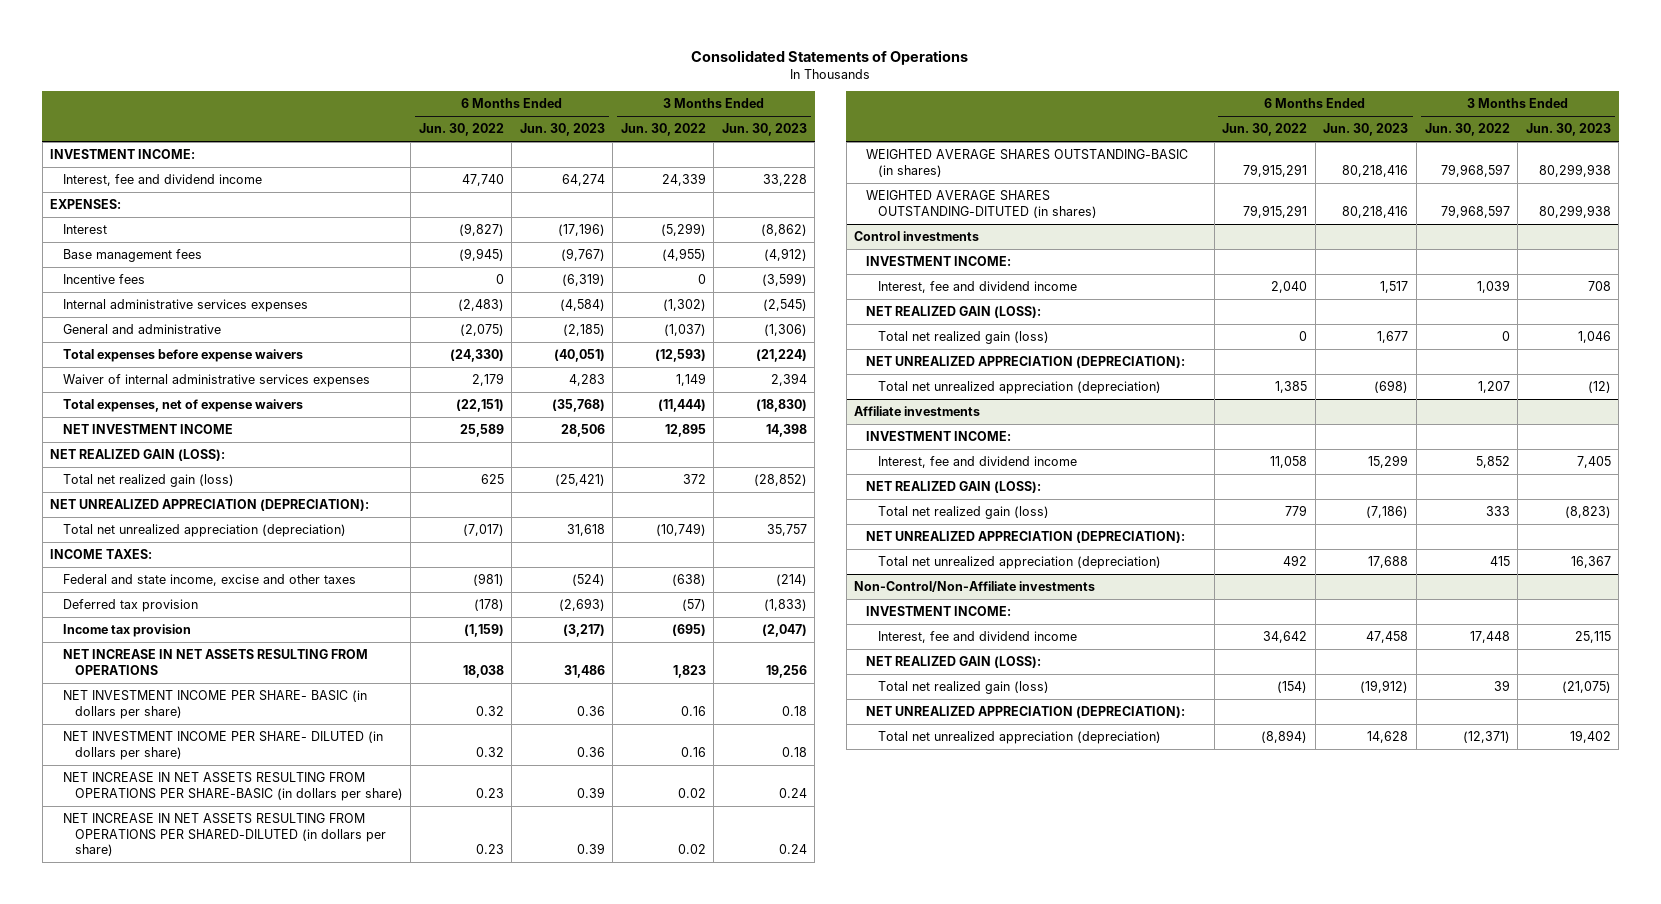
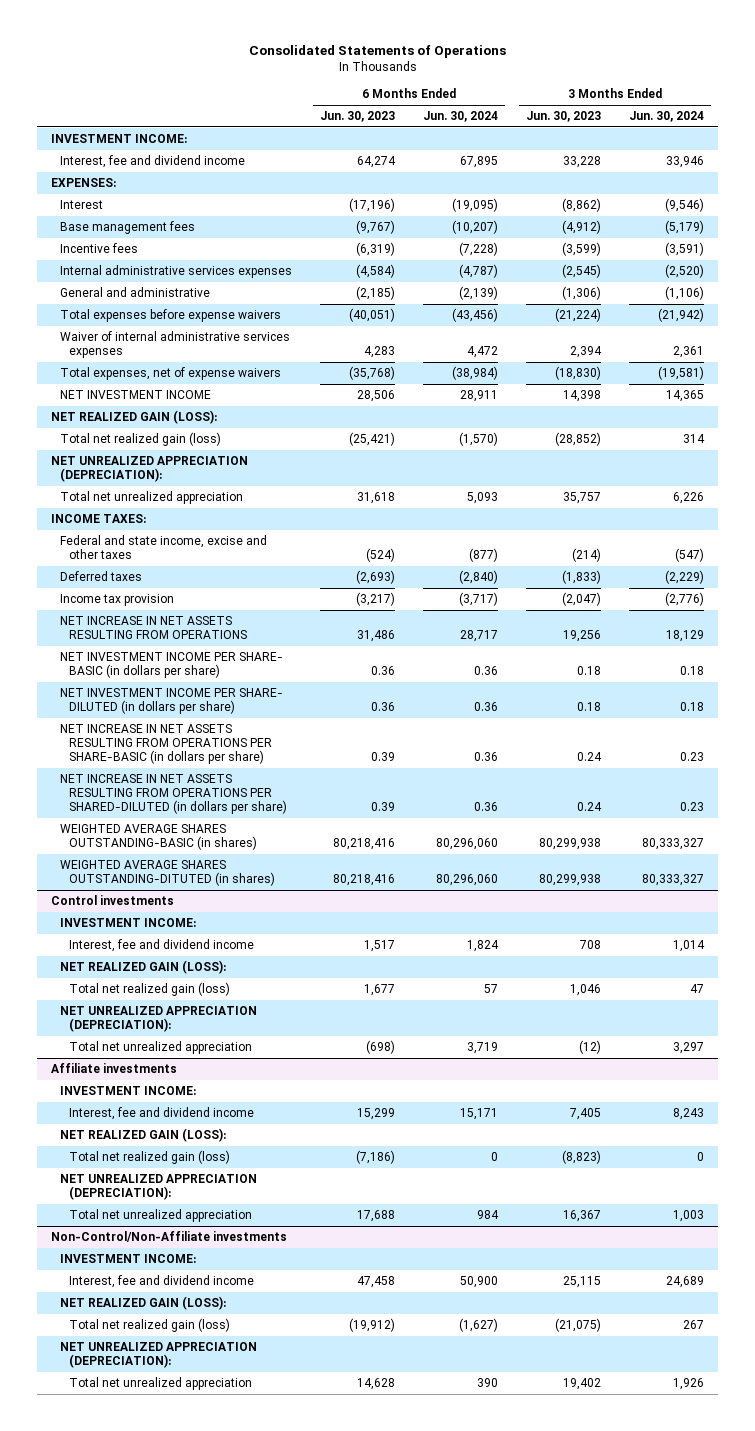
[418,123,504,137] Jun. 30, 2022 -> none
[620,123,706,137] Jun. 30, 2022 -> none
none -> [423,111,499,123] Jun. 30, 2024
none -> [629,111,705,123] Jun. 30, 2024
[62,524,346,538] Total net unrealized appreciation (depreciation) -> [59,491,243,505] Total net unrealized appreciation
[62,599,198,613] Deferred tax provision -> [59,571,142,582] Deferred taxes
[878,381,1162,395] Total net unrealized appreciation (depreciation) -> [68,1041,252,1055] Total net unrealized appreciation
[878,556,1162,570] Total net unrealized appreciation (depreciation) -> [68,1209,252,1223] Total net unrealized appreciation
[878,731,1162,745] Total net unrealized appreciation (depreciation) -> [68,1377,252,1391] Total net unrealized appreciation

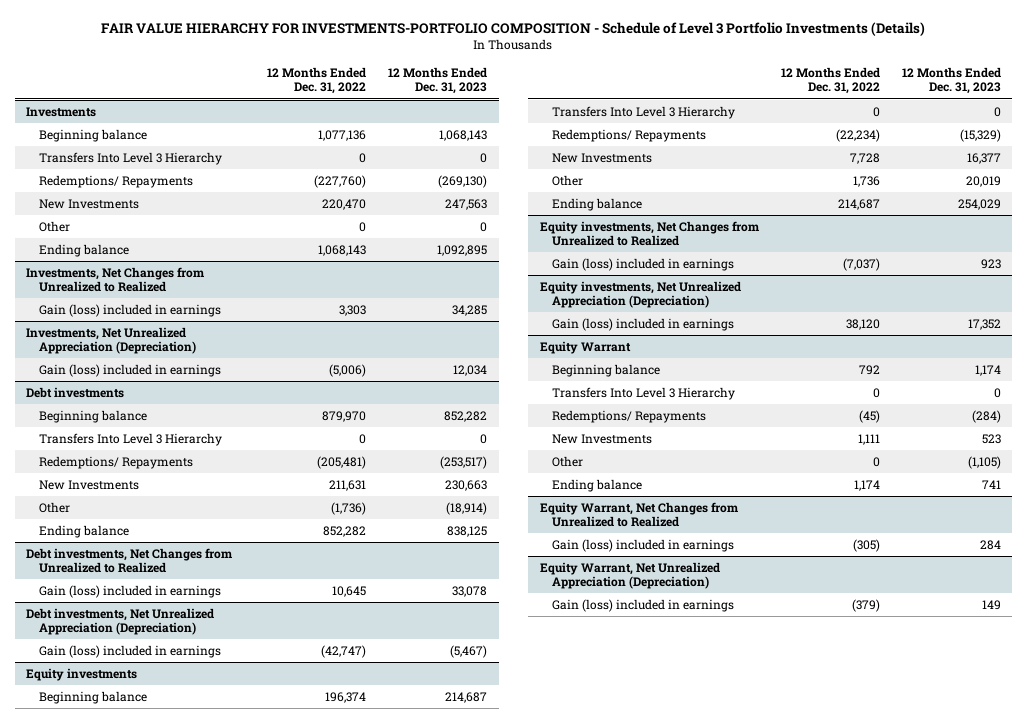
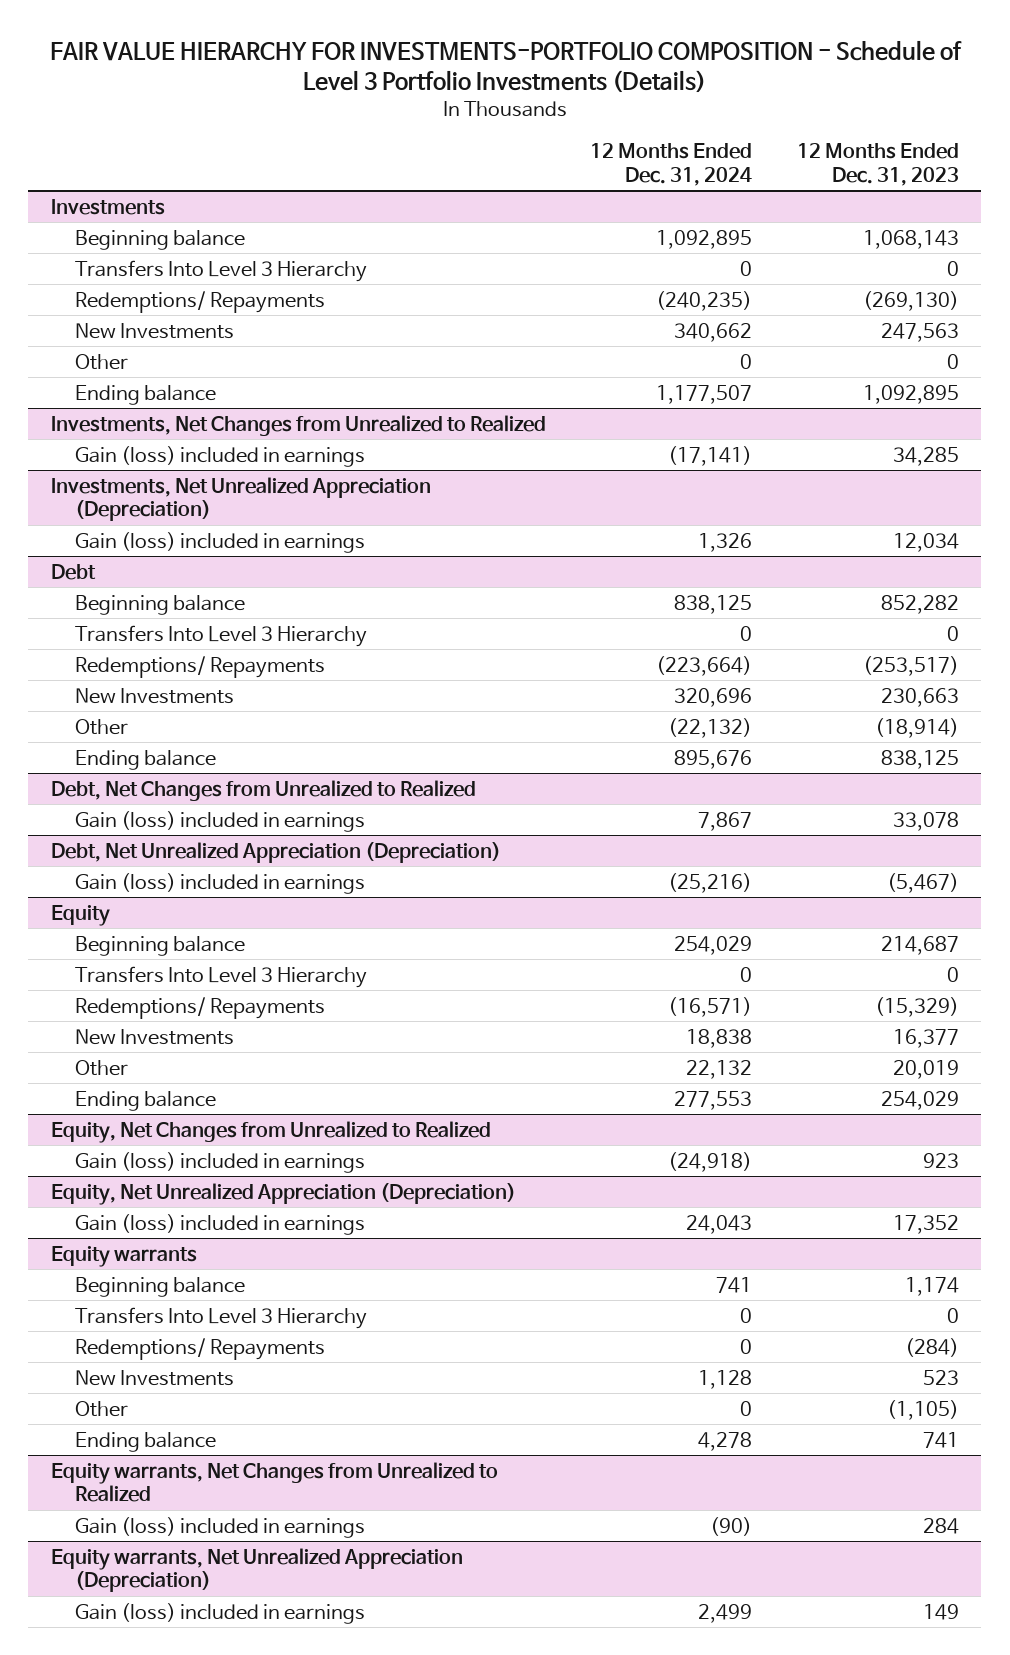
[267,67,367,95] 12 Months Ended Dec. 31, 2022 -> none
none -> [590,143,753,187] 12 Months Ended Dec. 31, 2024
[25,386,124,398] Debt investments -> [50,563,96,580] Debt
[25,547,232,573] Debt investments, Net Changes from Unrealized to Realized -> [50,779,476,801] Debt, Net Changes from Unrealized to Realized
[25,607,214,635] Debt investments, Net Unrealized Appreciation (Depreciation) -> [50,841,501,863] Debt, Net Unrealized Appreciation (Depreciation)
[25,667,137,681] Equity investments -> [50,904,110,926] Equity
[539,220,759,246] Equity investments, Net Changes from Unrealized to Realized -> [50,1120,491,1143] Equity, Net Changes from Unrealized to Realized
[539,280,741,308] Equity investments, Net Unrealized Appreciation (Depreciation) -> [50,1182,516,1205] Equity, Net Unrealized Appreciation (Depreciation)
[539,340,631,354] Equity Warrant -> [50,1245,197,1267] Equity warrants
[539,501,738,527] Equity Warrant, Net Changes from Unrealized to Realized -> [50,1461,498,1503] Equity warrants, Net Changes from Unrealized to Realized
[539,561,720,589] Equity Warrant, Net Unrealized Appreciation (Depreciation) -> [50,1547,463,1593] Equity warrants, Net Unrealized Appreciation (Depreciation)

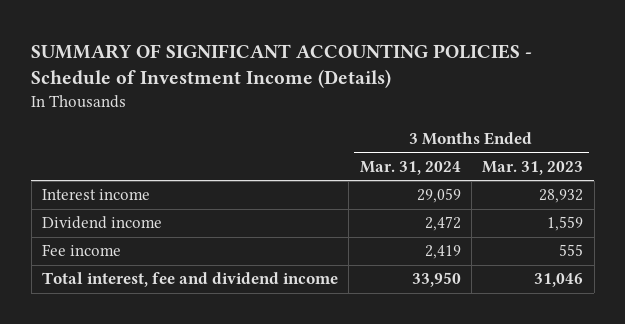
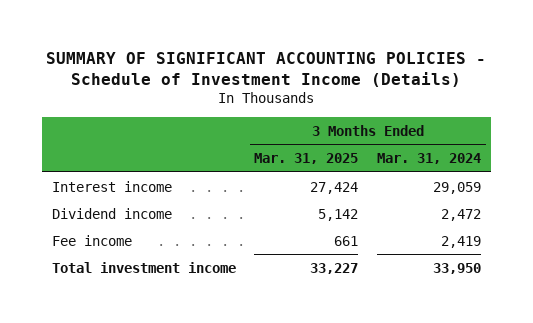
[482,160,584,175] Mar. 31, 2023 -> none
none -> [254,153,359,165] Mar. 31, 2025
[41,272,338,288] Total interest, fee and dividend income -> [51,261,236,273] Total investment income

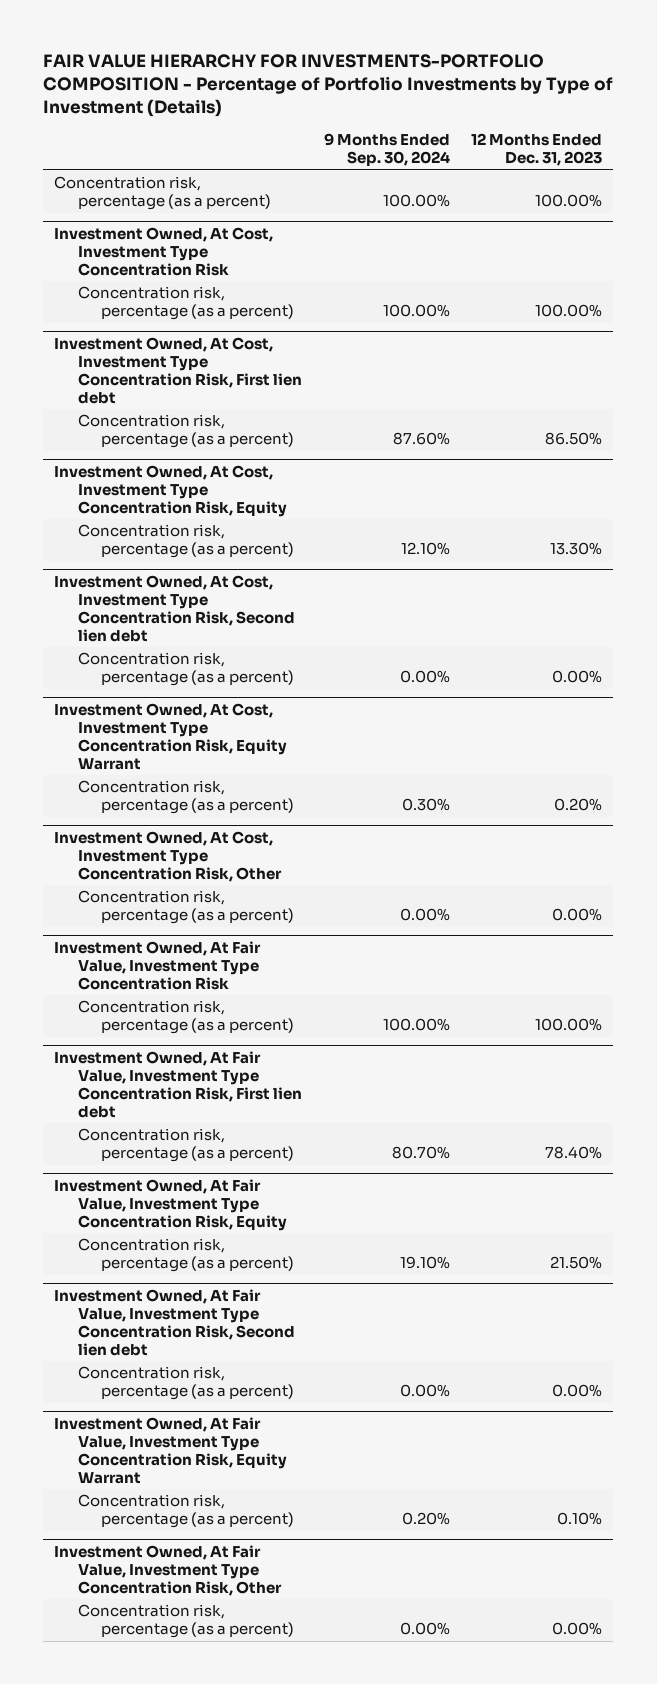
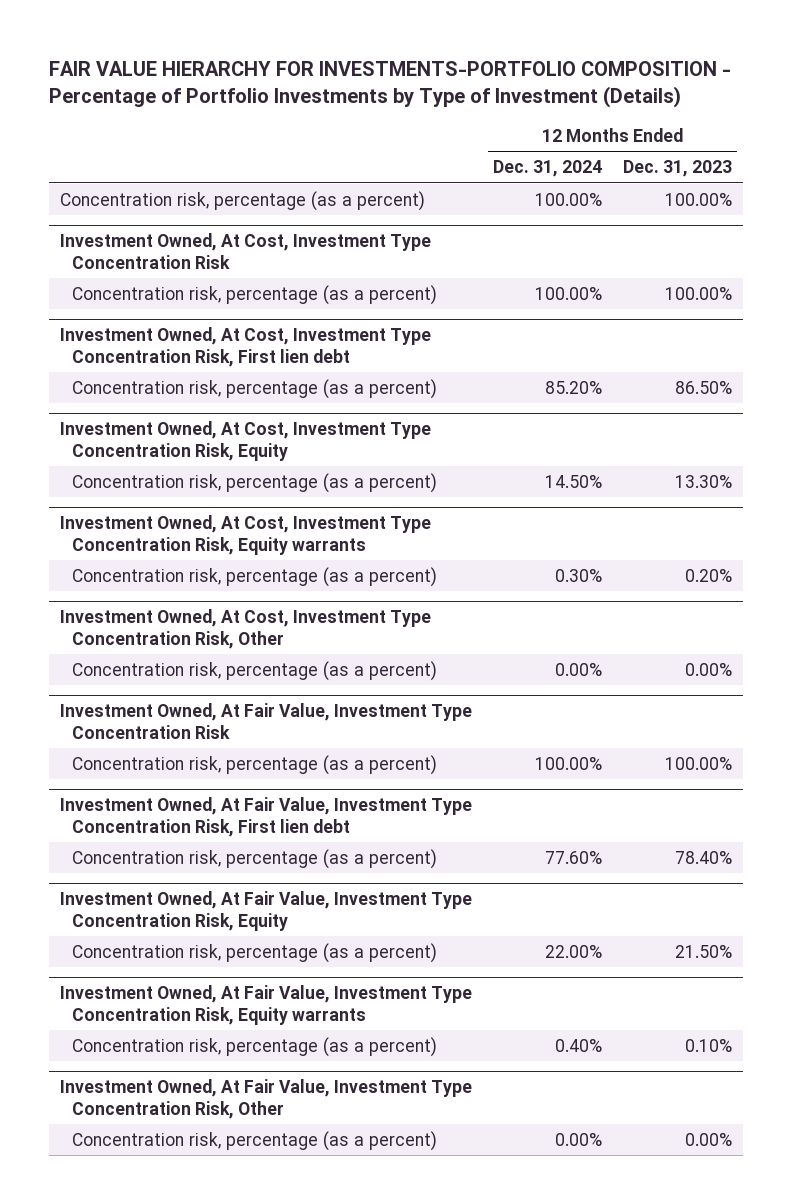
[323,133,450,167] 9 Months Ended Sep. 30, 2024 -> none
none -> [493,160,603,178] Dec. 31, 2024
[54,575,295,642] Investment Owned, At Cost, Investment Type Concentration Risk, Second lien debt -> none
[77,652,295,687] Concentration risk, percentage (as a percent) -> none
[54,703,287,770] Investment Owned, At Cost, Investment Type Concentration Risk, Equity Warrant -> [59,515,431,555] Investment Owned, At Cost, Investment Type Concentration Risk, Equity warrants
[54,1289,295,1356] Investment Owned, At Fair Value, Investment Type Concentration Risk, Second lien debt -> none
[77,1366,295,1401] Concentration risk, percentage (as a percent) -> none
[54,1417,287,1484] Investment Owned, At Fair Value, Investment Type Concentration Risk, Equity Warrant -> [59,985,472,1025] Investment Owned, At Fair Value, Investment Type Concentration Risk, Equity warrants

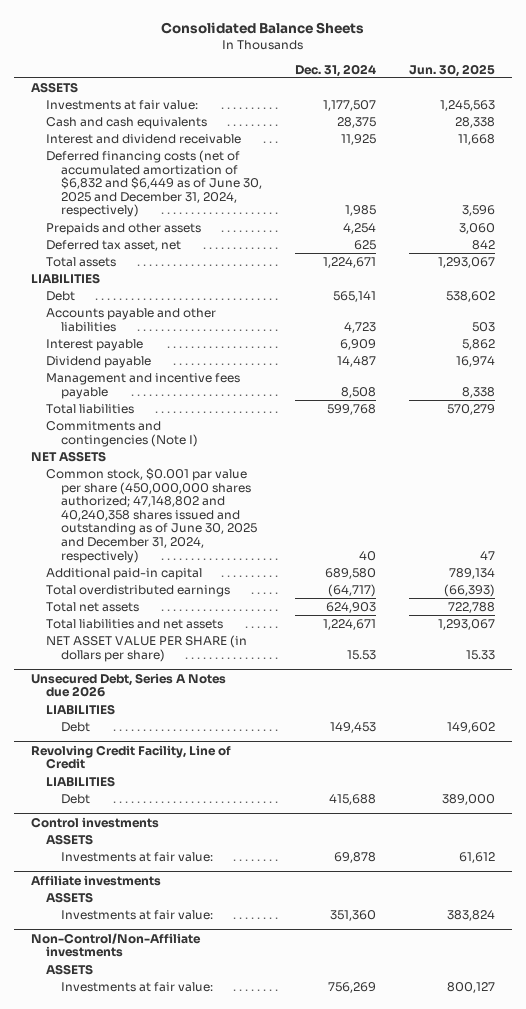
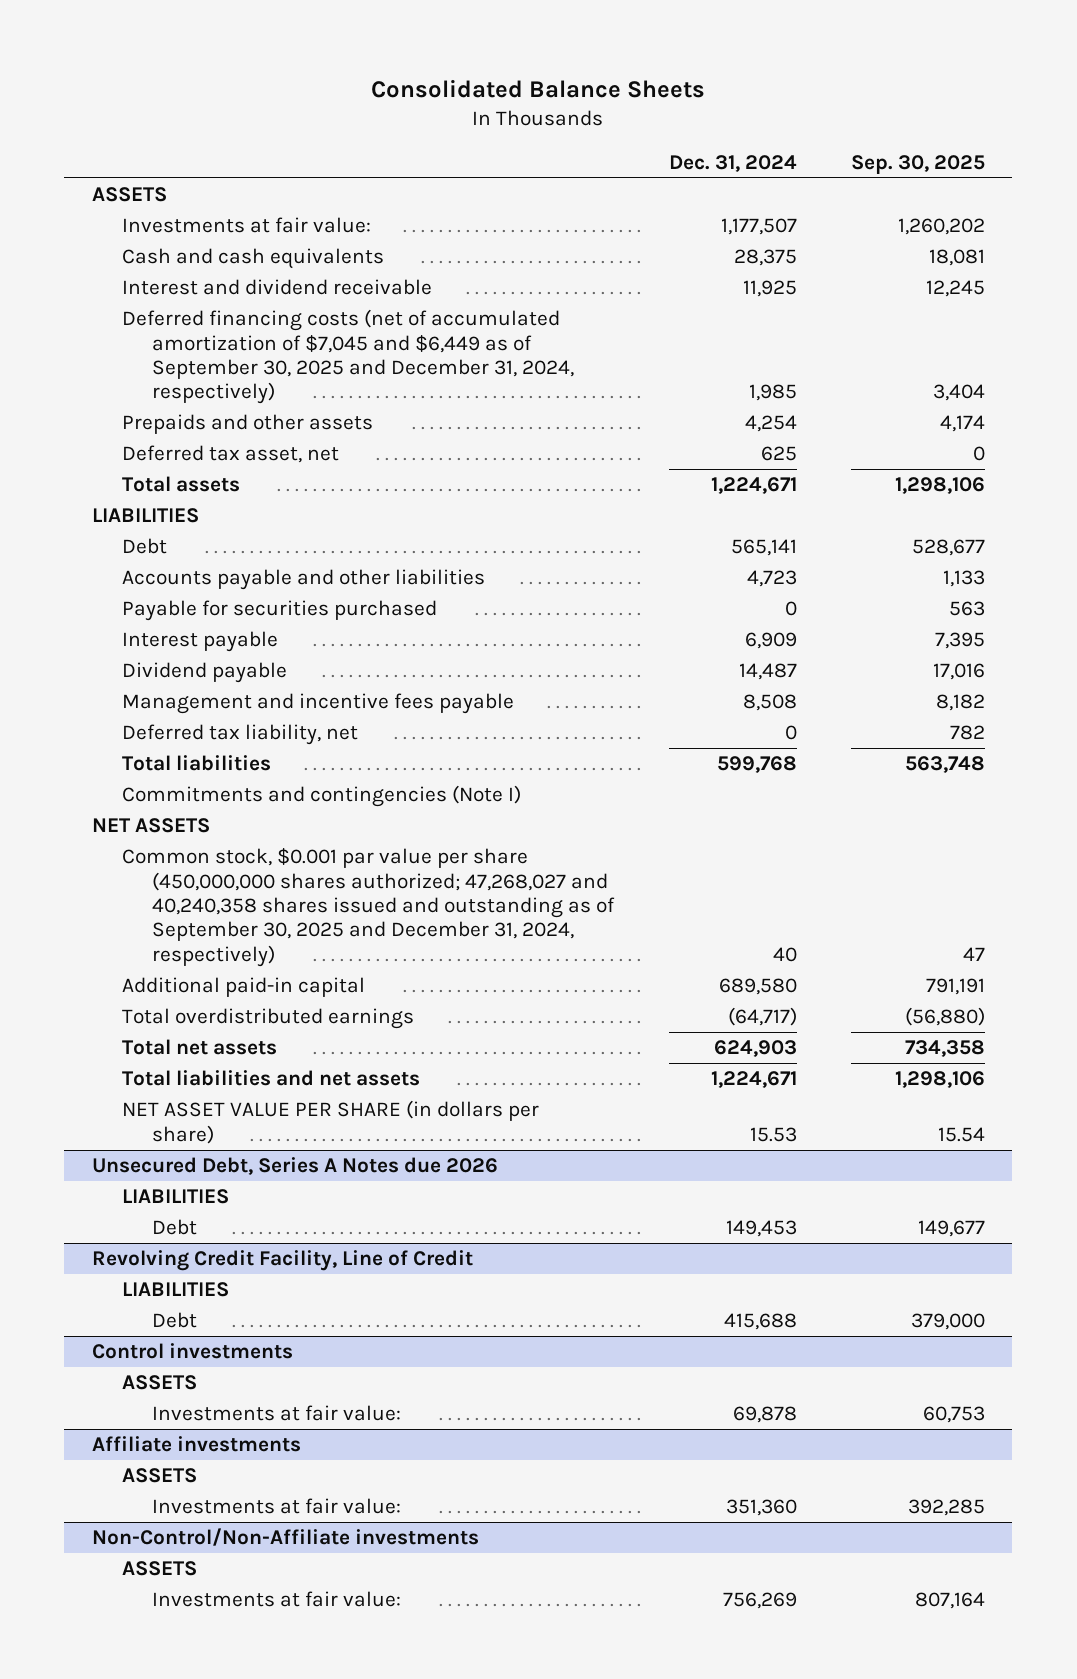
[409,63,496,77] Jun. 30, 2025 -> none
none -> [851,154,986,174] Sep. 30, 2025
[45,149,262,218] Deferred financing costs (net of accumulated amortization of $6,832 and $6,449 as of June 30, 2025 and December 31, 2024, respectively) -> [121,309,575,405] Deferred financing costs (net of accumulated amortization of $7,045 and $6,449 as of September 30, 2025 and December 31, 2024, respectively)
none -> [121,600,437,622] Payable for securities purchased
none -> [121,724,358,746] Deferred tax liability, net
[45,467,257,563] Common stock, $0.001 par value per share (450,000,000 shares authorized; 47,148,802 and 40,240,358 shares issued and outstanding as of June 30, 2025 and December 31, 2024, respectively) -> [121,848,616,967] Common stock, $0.001 par value per share (450,000,000 shares authorized; 47,268,027 and 40,240,358 shares issued and outstanding as of September 30, 2025 and December 31, 2024, respectively)

